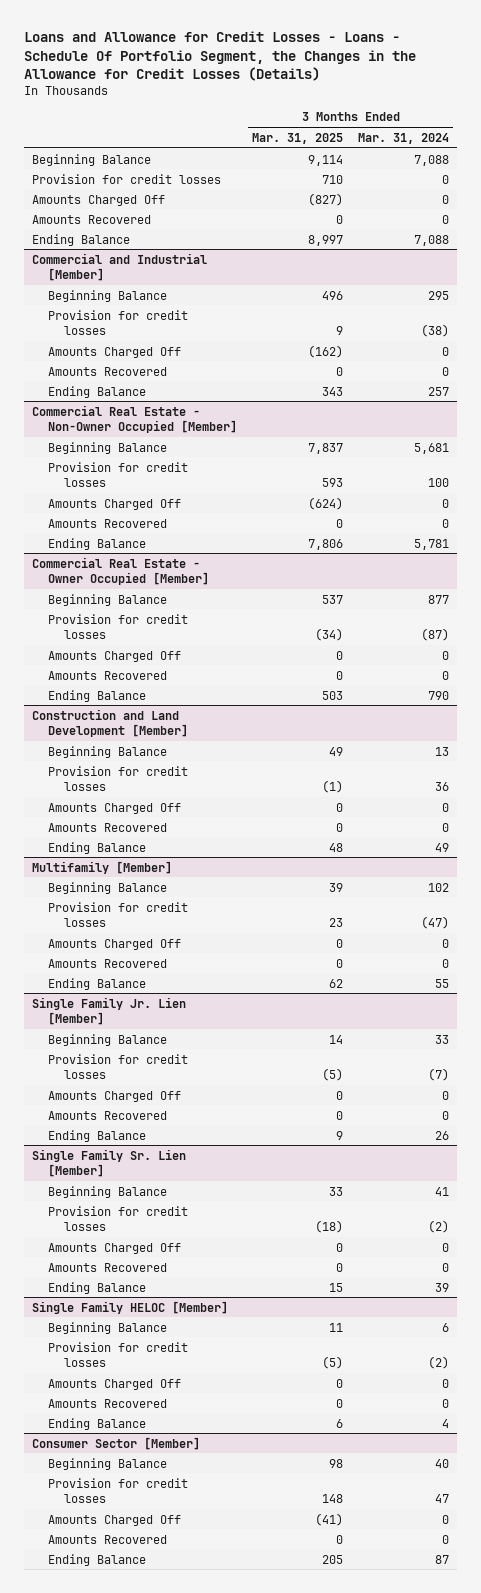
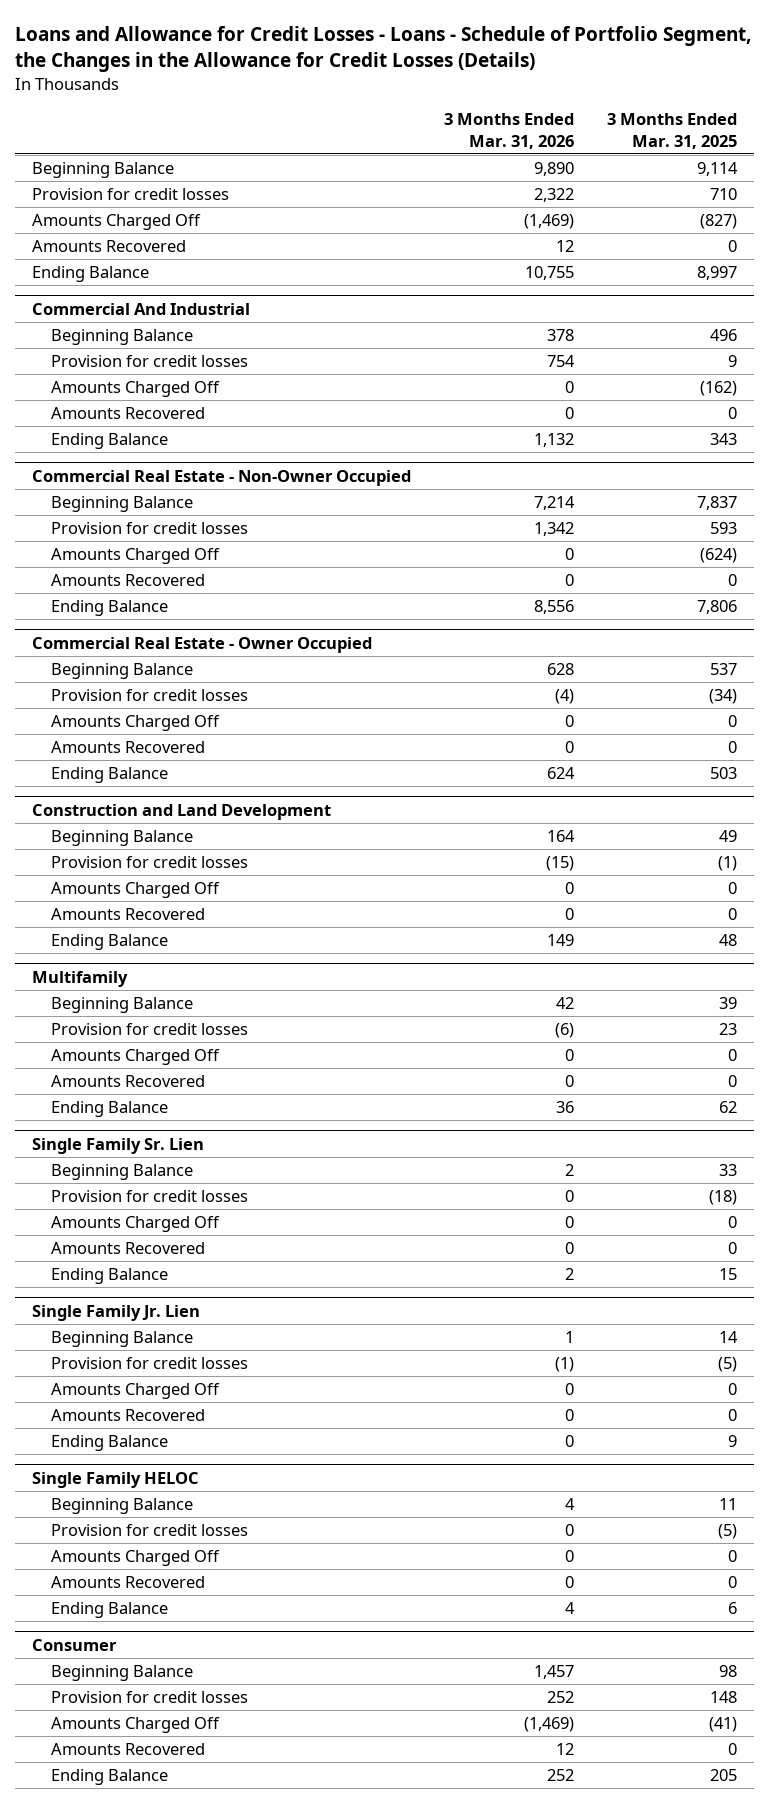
[24,31,417,81] Loans and Allowance for Credit Losses - Loans - Schedule Of Portfolio Segment, the Changes in the Allowance for Credit Losses (Details) -> [15,26,752,73] Loans and Allowance for Credit Losses - Loans - Schedule of Portfolio Segment, the Changes in the Allowance for Credit Losses (Details)
[358,132,450,144] Mar. 31, 2024 -> none
none -> [443,113,574,150] 3 Months Ended Mar. 31, 2026
[31,252,207,281] Commercial and Industrial [Member] -> [31,302,250,315] Commercial And Industrial
[31,404,237,433] Commercial Real Estate - Non-Owner Occupied [Member] -> [31,469,411,486] Commercial Real Estate - Non-Owner Occupied
[31,556,209,585] Commercial Real Estate - Owner Occupied [Member] -> [31,636,372,653] Commercial Real Estate - Owner Occupied
[31,708,188,737] Construction and Land Development [Member] -> [31,803,331,820] Construction and Land Development
[31,860,172,874] Multifamily [Member] -> [31,970,128,987] Multifamily
[31,996,186,1025] Single Family Jr. Lien [Member] -> none
[47,1033,167,1046] Beginning Balance -> none
[47,1053,188,1079] Provision for credit losses -> none
[47,1090,181,1102] Amounts Charged Off -> none
[47,1110,167,1120] Amounts Recovered -> none
[47,1129,146,1142] Ending Balance -> none
[31,1148,186,1177] Single Family Sr. Lien [Member] -> [31,1137,204,1154] Single Family Sr. Lien
none -> [31,1304,200,1321] Single Family Jr. Lien
none -> [51,1330,194,1347] Beginning Balance
none -> [51,1356,249,1369] Provision for credit losses
none -> [51,1382,221,1399] Amounts Charged Off
none -> [51,1408,206,1421] Amounts Recovered
none -> [51,1434,169,1451] Ending Balance
[31,1300,228,1314] Single Family HELOC [Member] -> [31,1471,199,1488] Single Family HELOC
[31,1436,200,1450] Consumer Sector [Member] -> [31,1638,117,1651] Consumer

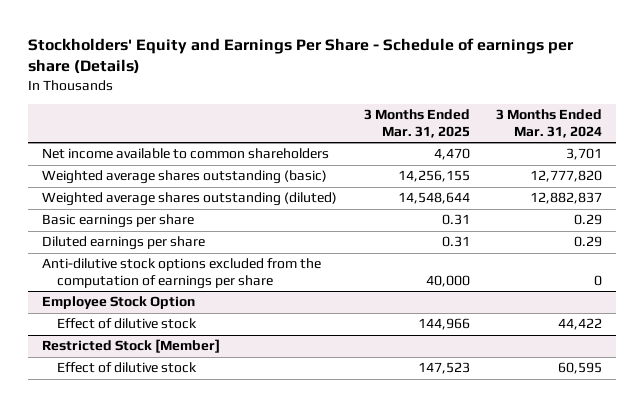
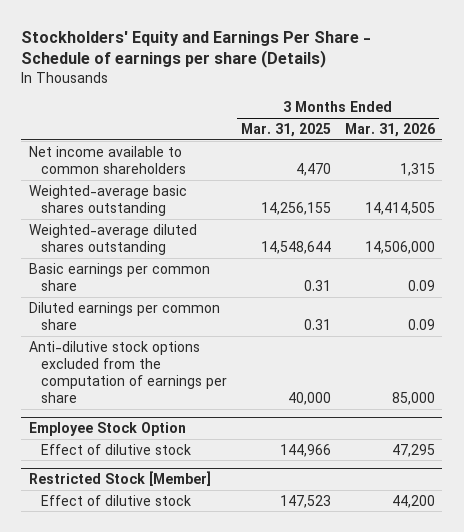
[496,109,603,138] 3 Months Ended Mar. 31, 2024 -> none
none -> [345,122,436,137] Mar. 31, 2026
[41,170,327,185] Weighted average shares outstanding (basic) -> [28,184,187,216] Weighted-average basic shares outstanding
[41,192,337,207] Weighted average shares outstanding (diluted) -> [28,223,197,255] Weighted-average diluted shares outstanding
[41,214,194,229] Basic earnings per share -> [28,262,210,291] Basic earnings per common share
[41,236,205,251] Diluted earnings per share -> [28,301,220,330] Diluted earnings per common share

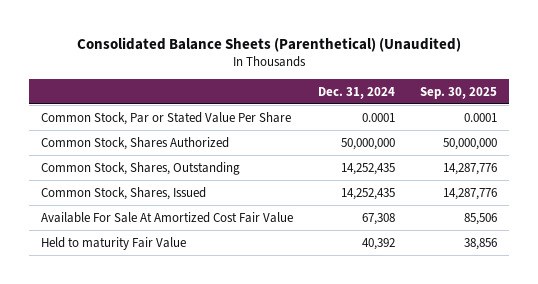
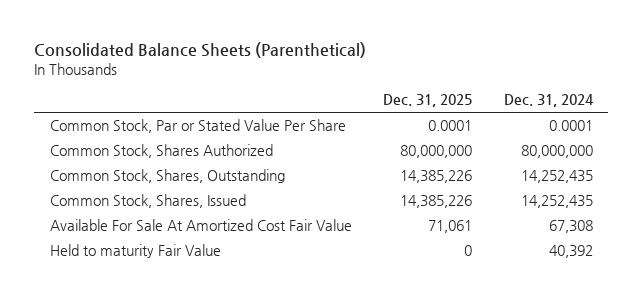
[76,36,461,52] Consolidated Balance Sheets (Parenthetical) (Unaudited) -> [34,42,367,59] Consolidated Balance Sheets (Parenthetical)
[419,86,497,99] Sep. 30, 2025 -> none
none -> [383,94,473,108] Dec. 31, 2025
[340,137,395,150] 50,000,000 -> [520,145,593,159] 80,000,000

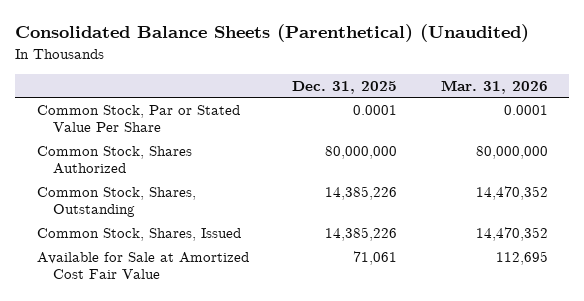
[34,42,367,59] Consolidated Balance Sheets (Parenthetical) -> [14,24,529,43] Consolidated Balance Sheets (Parenthetical) (Unaudited)
[503,94,594,108] Dec. 31, 2024 -> none
none -> [440,79,548,94] Mar. 31, 2026
[50,244,222,259] Held to maturity Fair Value -> none
[50,219,353,232] Available For Sale At Amortized Cost Fair Value -> [36,252,249,280] Available for Sale at Amortized Cost Fair Value

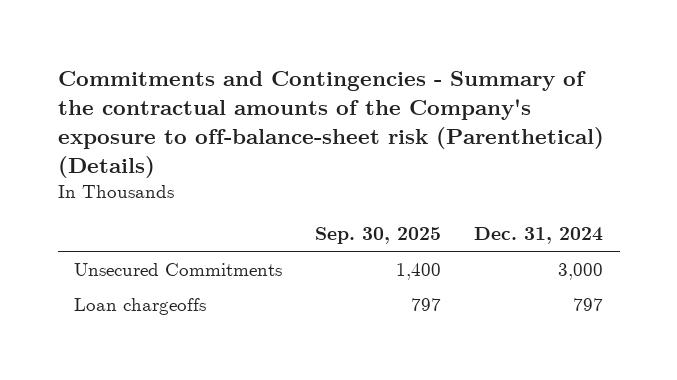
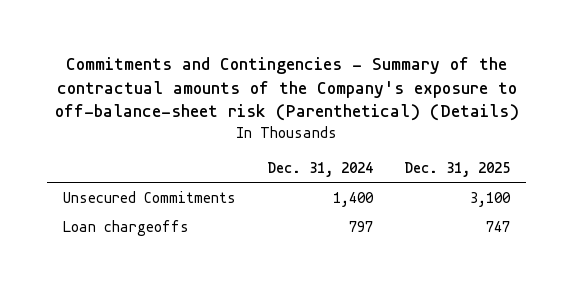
[315,226,442,244] Sep. 30, 2025 -> none
none -> [404,161,511,177] Dec. 31, 2025
[558,262,604,280] 3,000 -> [333,191,375,207] 1,400

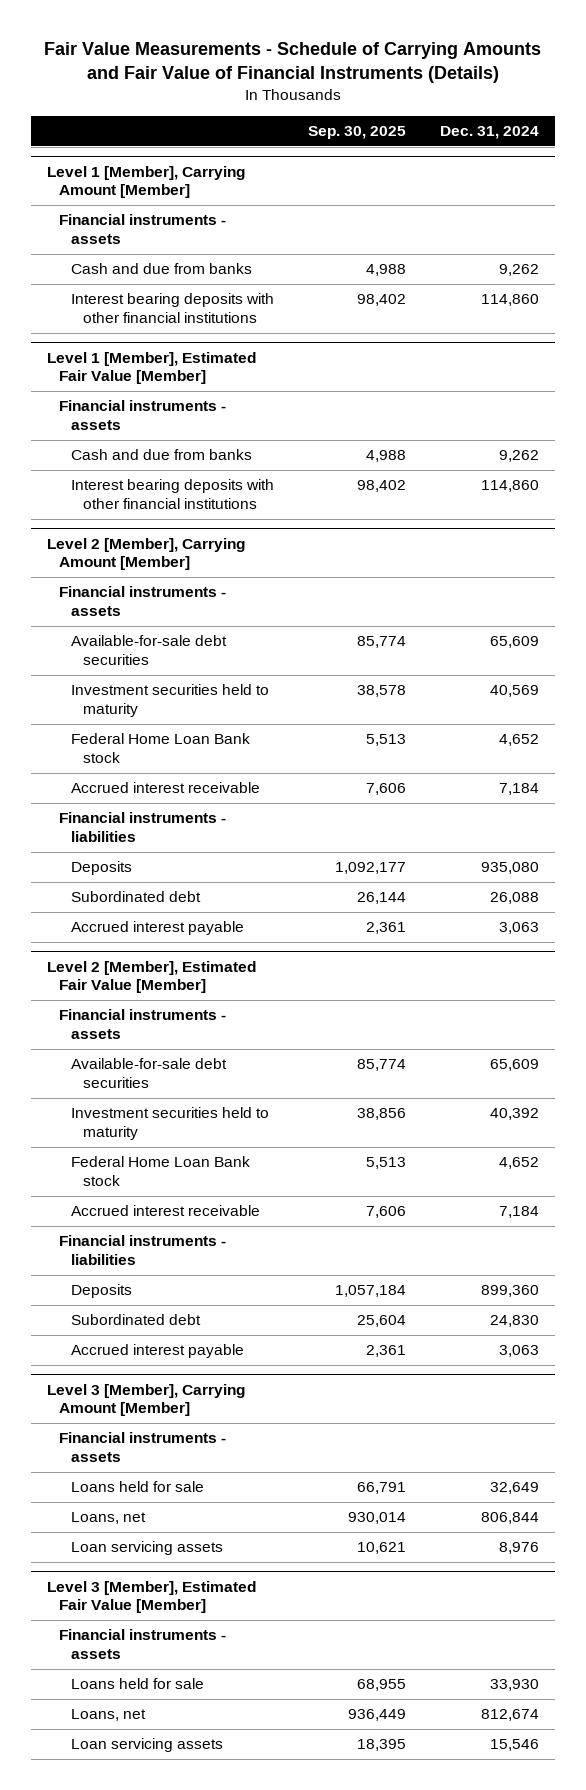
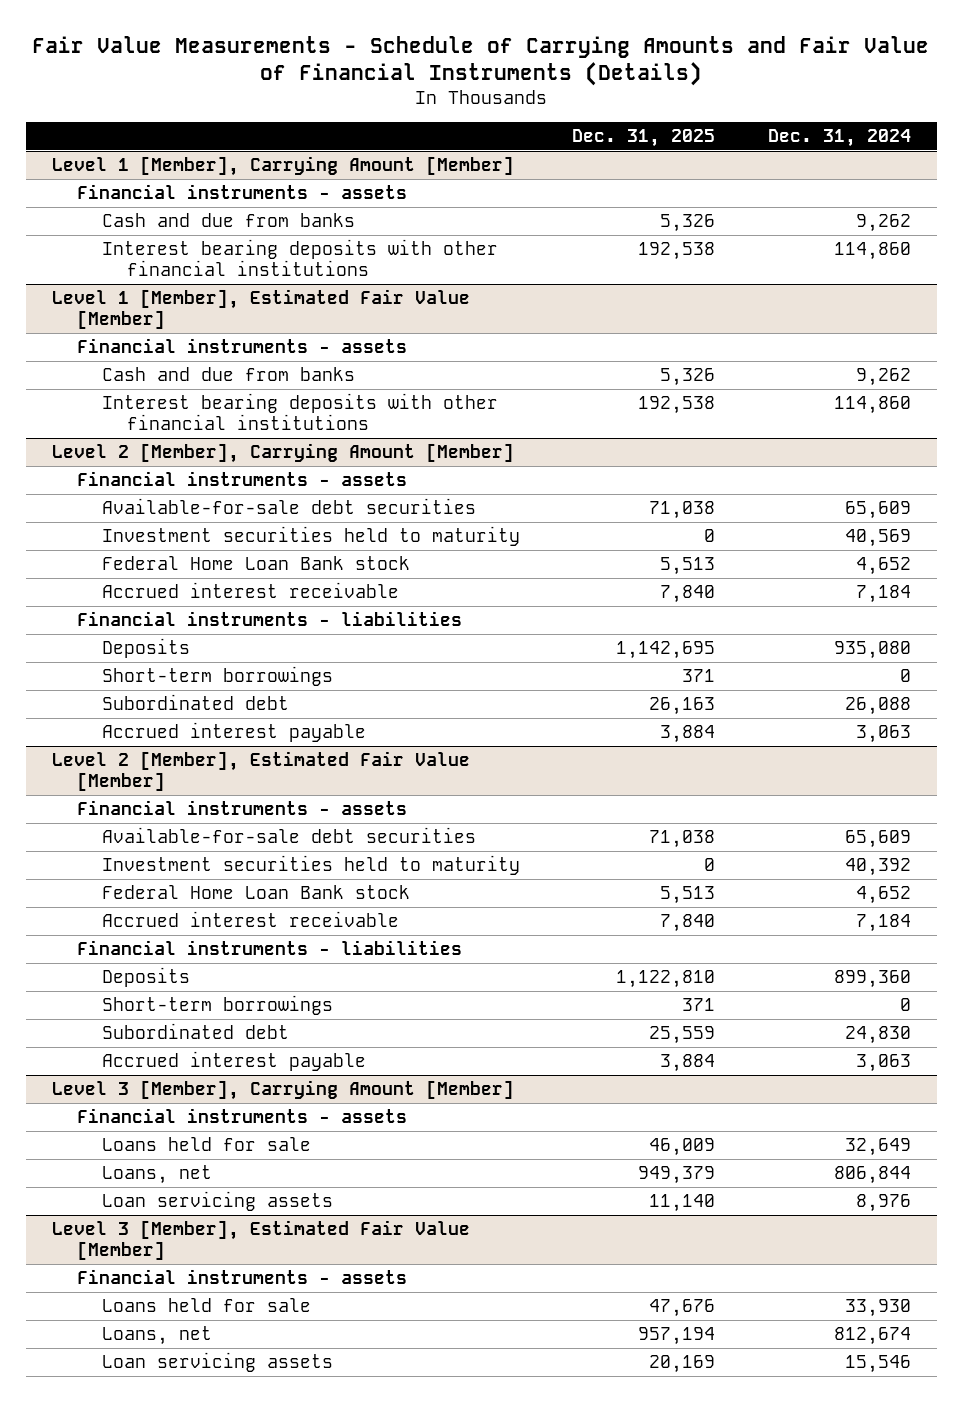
[307,126,406,140] Sep. 30, 2025 -> none
none -> [572,128,716,147] Dec. 31, 2025
none -> [101,666,333,687] Short-term borrowings
none -> [101,995,333,1016] Short-term borrowings

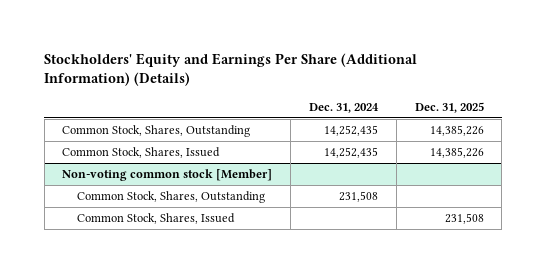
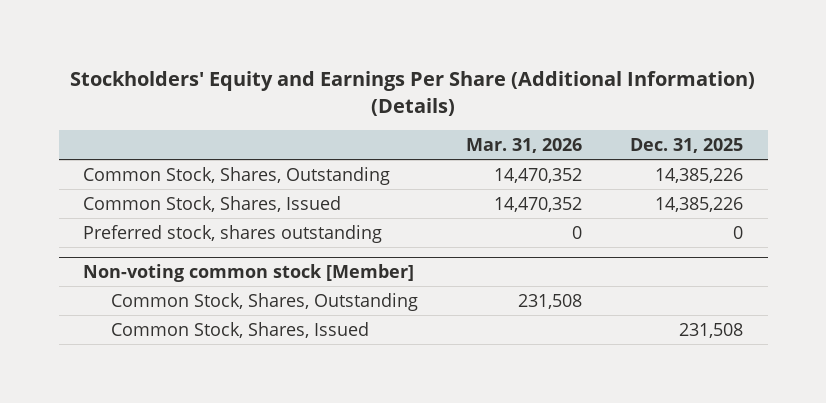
[309,102,380,113] Dec. 31, 2024 -> none
none -> [465,137,582,153] Mar. 31, 2026
none -> [82,224,382,243] Preferred stock, shares outstanding

